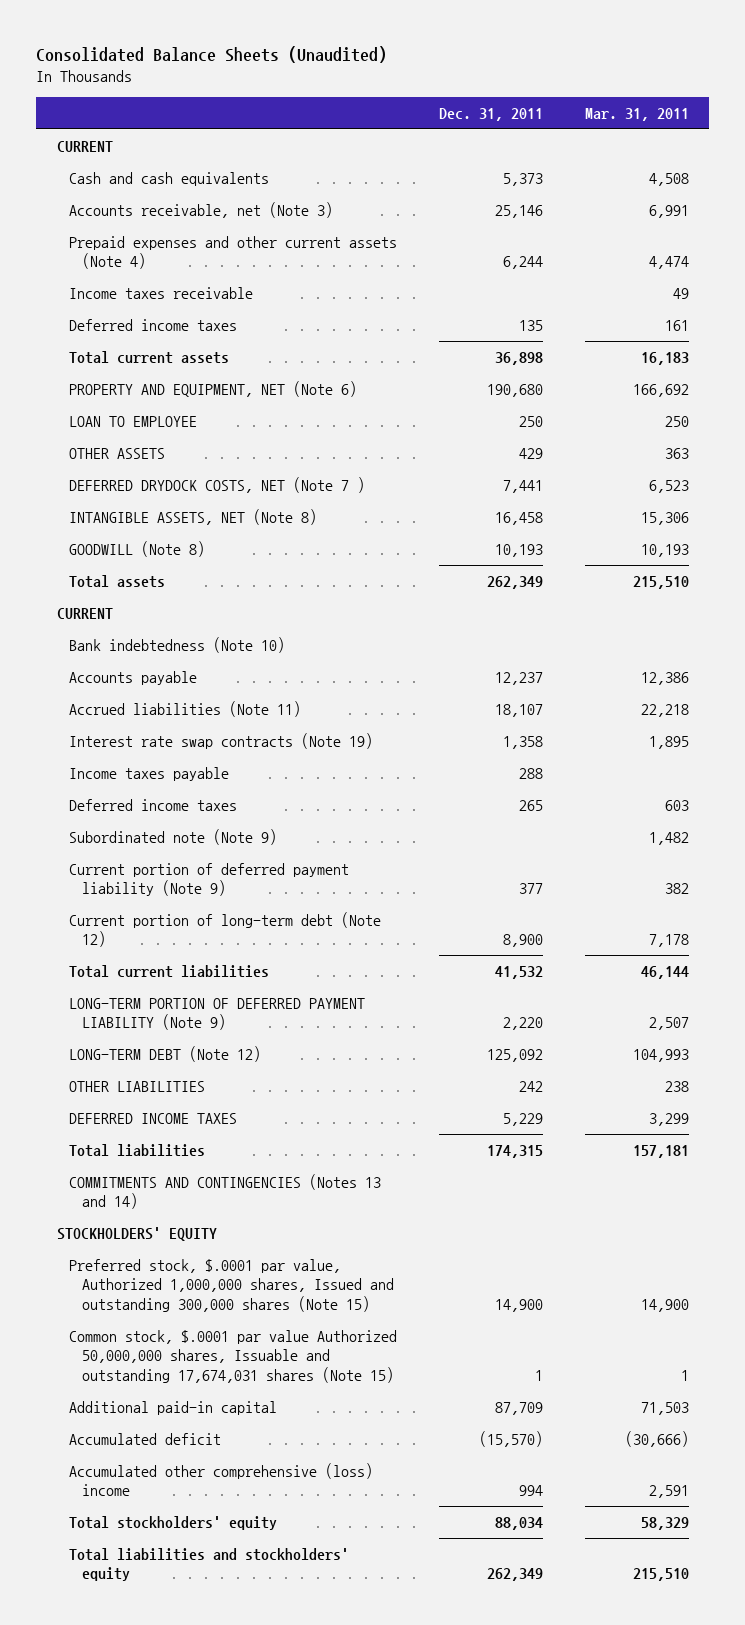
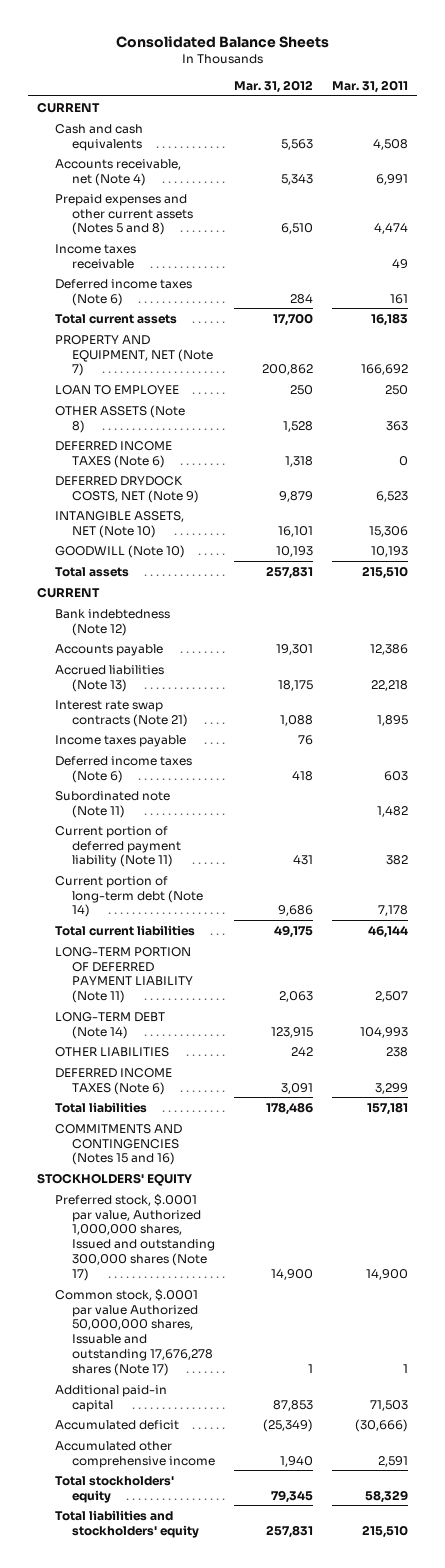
[35,46,387,64] Consolidated Balance Sheets (Unaudited) -> [115,35,329,48] Consolidated Balance Sheets
[439,107,544,121] Dec. 31, 2011 -> none
none -> [234,79,314,93] Mar. 31, 2012
[69,201,334,218] Accounts receivable, net (Note 3) -> [54,158,181,186] Accounts receivable, net (Note 4)
[69,235,398,270] Prepaid expenses and other current assets (Note 4) -> [54,193,194,236] Prepaid expenses and other current assets (Notes 5 and 8)
[69,318,238,331] Deferred income taxes -> [54,278,192,306] Deferred income taxes (Note 6)
[69,380,358,397] PROPERTY AND EQUIPMENT, NET (Note 6) -> [54,334,214,377] PROPERTY AND EQUIPMENT, NET (Note 7)
[69,447,166,459] OTHER ASSETS -> [54,404,185,433] OTHER ASSETS (Note 8)
none -> [54,440,172,468] DEFERRED INCOME TAXES (Note 6)
[69,476,366,493] DEFERRED DRYDOCK COSTS, NET (Note 7 ) -> [54,475,200,503] DEFERRED DRYDOCK COSTS, NET (Note 9)
[69,508,318,525] INTANGIBLE ASSETS, NET (Note 8) -> [54,510,184,538] INTANGIBLE ASSETS, NET (Note 10)
[69,540,206,557] GOODWILL (Note 8) -> [54,544,185,558] GOODWILL (Note 10)
[69,636,286,653] Bank indebtedness (Note 10) -> [54,608,170,636] Bank indebtedness (Note 12)
[69,700,302,717] Accrued liabilities (Note 11) -> [54,664,164,692] Accrued liabilities (Note 13)
[69,732,374,749] Interest rate swap contracts (Note 19) -> [54,699,189,727] Interest rate swap contracts (Note 21)
[69,798,238,811] Deferred income taxes -> [54,755,192,783] Deferred income taxes (Note 6)
[69,828,278,845] Subordinated note (Note 9) -> [54,790,170,818] Subordinated note (Note 11)
[69,862,350,897] Current portion of deferred payment liability (Note 9) -> [54,825,182,868] Current portion of deferred payment liability (Note 11)
[69,911,382,948] Current portion of long-term debt (Note 12) -> [54,875,204,918] Current portion of long-term debt (Note 14)
[69,997,366,1031] LONG-TERM PORTION OF DEFERRED PAYMENT LIABILITY (Note 9) -> [54,946,194,1004] LONG-TERM PORTION OF DEFERRED PAYMENT LIABILITY (Note 11)
[69,1045,262,1062] LONG-TERM DEBT (Note 12) -> [54,1011,165,1039] LONG-TERM DEBT (Note 14)
[69,1112,238,1124] DEFERRED INCOME TAXES -> [54,1067,172,1095] DEFERRED INCOME TAXES (Note 6)
[69,1173,382,1210] COMMITMENTS AND CONTINGENCIES (Notes 13 and 14) -> [54,1123,182,1166] COMMITMENTS AND CONTINGENCIES (Notes 15 and 16)
[69,1258,395,1312] Preferred stock, $.0001 par value, Authorized 1,000,000 shares, Issued and outstanding 300,000 shares (Note 15) -> [54,1193,216,1282] Preferred stock, $.0001 par value, Authorized 1,000,000 shares, Issued and outstanding 300,000 shares (Note 17)
[69,1329,398,1383] Common stock, $.0001 par value Authorized 50,000,000 shares, Issuable and outstanding 17,674,031 shares (Note 15) -> [54,1288,214,1377] Common stock, $.0001 par value Authorized 50,000,000 shares, Issuable and outstanding 17,676,278 shares (Note 17)
[69,1462,374,1497] Accumulated other comprehensive (loss) income -> [54,1440,216,1468] Accumulated other comprehensive income

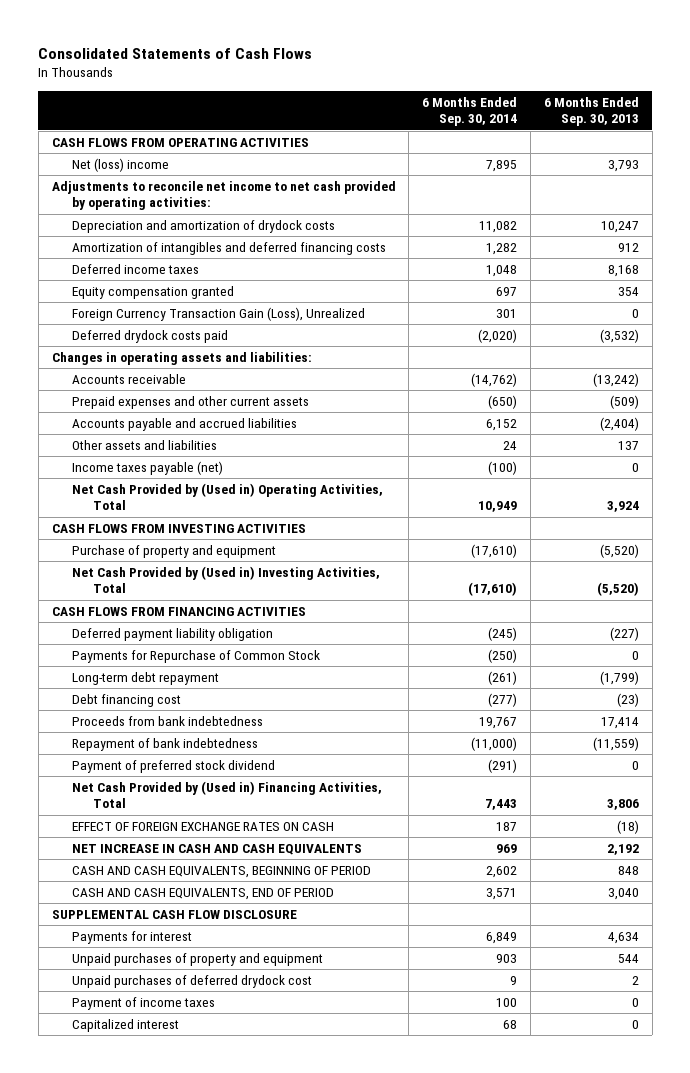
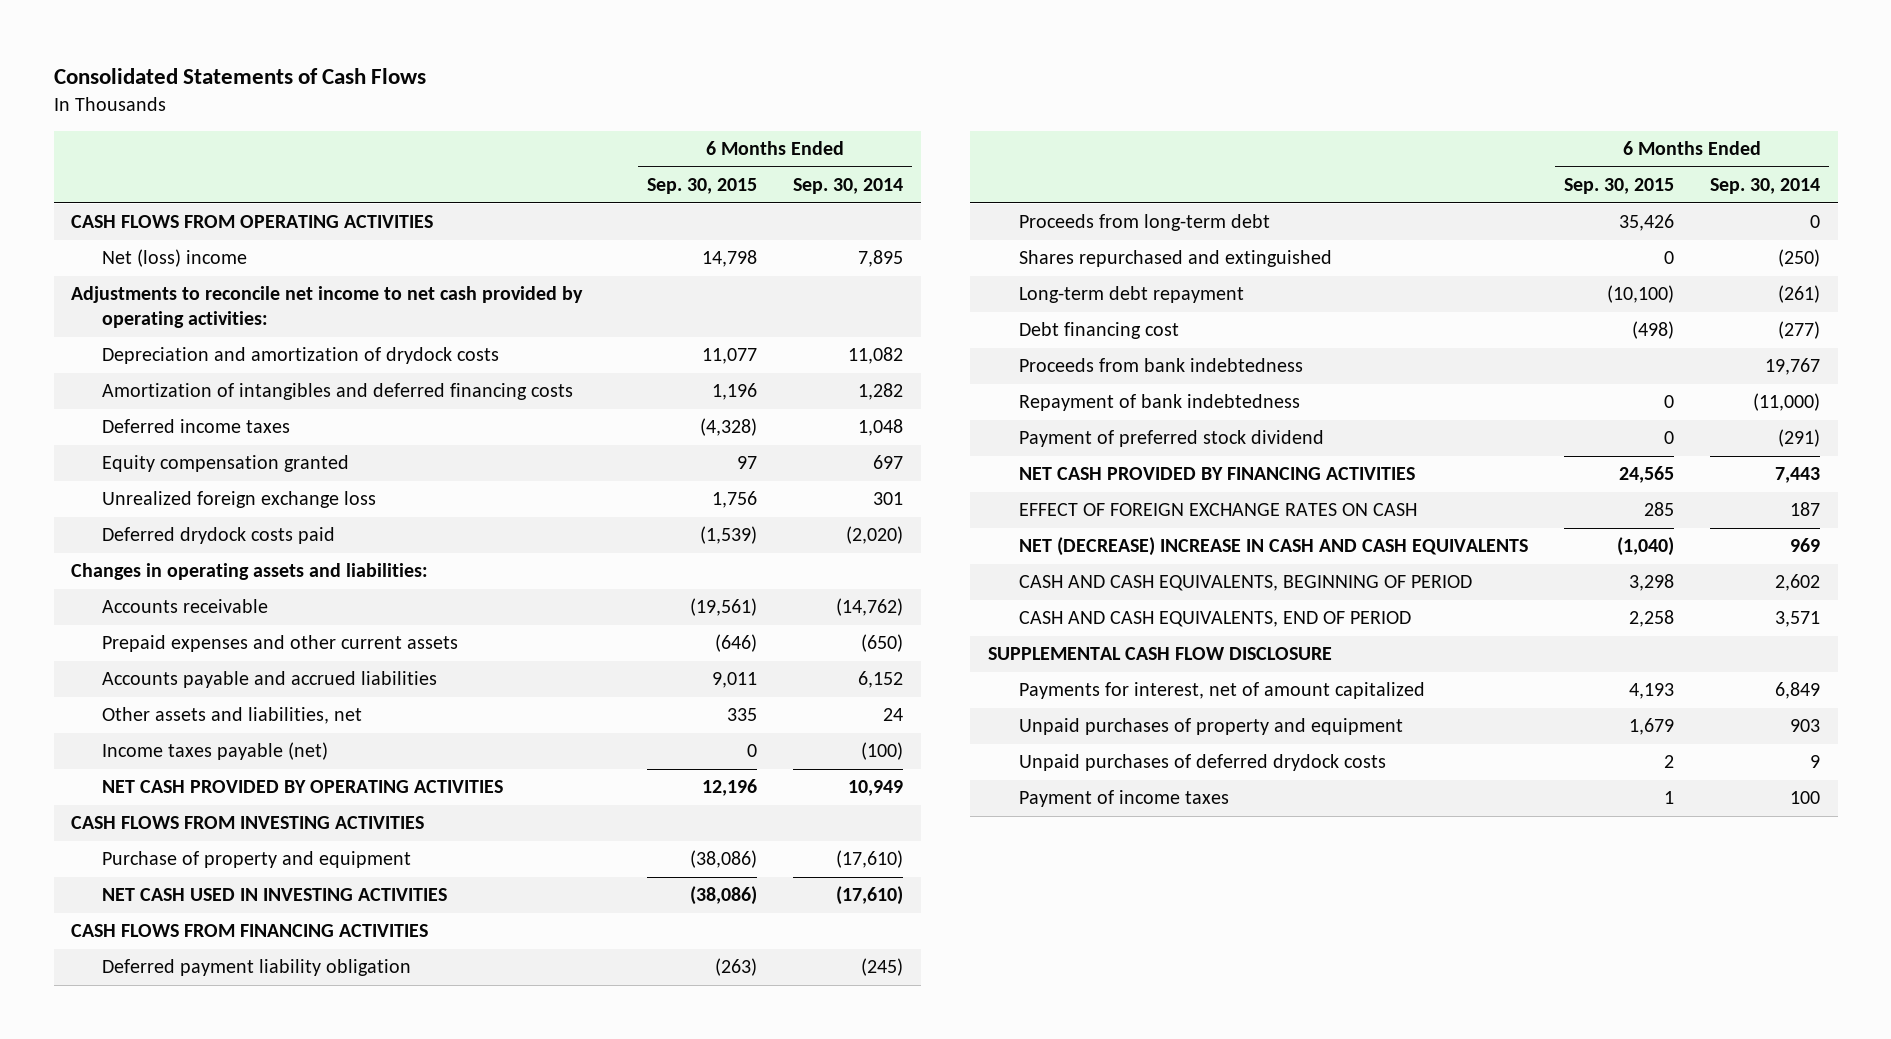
[543,96,639,127] 6 Months Ended Sep. 30, 2013 -> none
none -> [647,178,758,195] Sep. 30, 2015
[72,306,366,321] Foreign Currency Transaction Gain (Loss), Unrealized -> [102,491,377,509] Unrealized foreign exchange loss
[72,439,218,450] Other assets and liabilities -> [102,707,363,725] Other assets and liabilities, net
[72,482,384,511] Net Cash Provided by (Used in) Operating Activities, Total -> [102,780,504,794] NET CASH PROVIDED BY OPERATING ACTIVITIES
[72,565,381,594] Net Cash Provided by (Used in) Investing Activities, Total -> [102,888,448,902] NET CASH USED IN INVESTING ACTIVITIES
none -> [1018,214,1270,232] Proceeds from long-term debt
[72,649,321,663] Payments for Repurchase of Common Stock -> [1018,250,1332,268] Shares repurchased and extinguished
[72,780,383,809] Net Cash Provided by (Used in) Financing Activities, Total -> [1018,467,1415,481] NET CASH PROVIDED BY FINANCING ACTIVITIES
[72,843,363,855] NET INCREASE IN CASH AND CASH EQUIVALENTS -> [1018,537,1528,557] NET (DECREASE) INCREASE IN CASH AND CASH EQUIVALENTS
[72,930,193,944] Payments for interest -> [1018,682,1425,700] Payments for interest, net of amount capitalized
[72,974,313,988] Unpaid purchases of deferred drydock cost -> [1018,754,1386,772] Unpaid purchases of deferred drydock costs
[72,1018,180,1032] Capitalized interest -> none

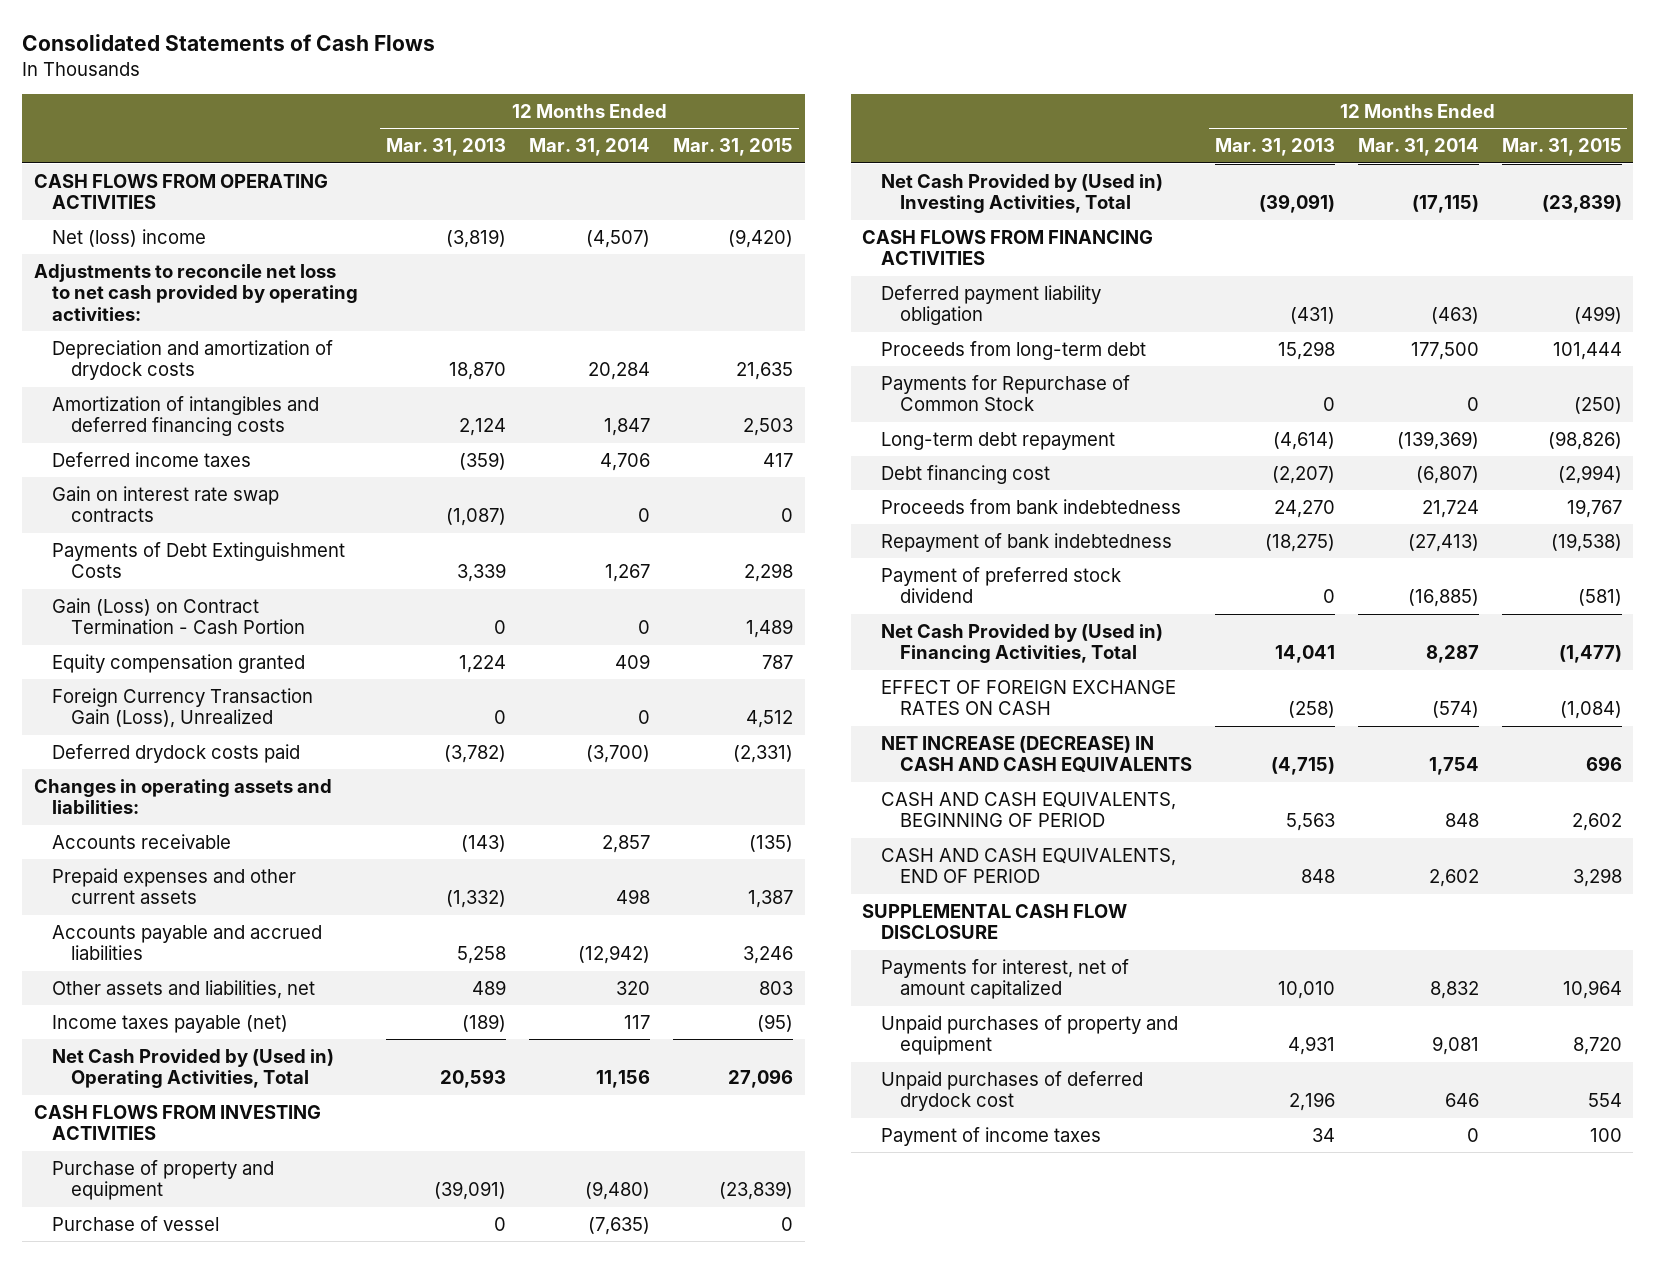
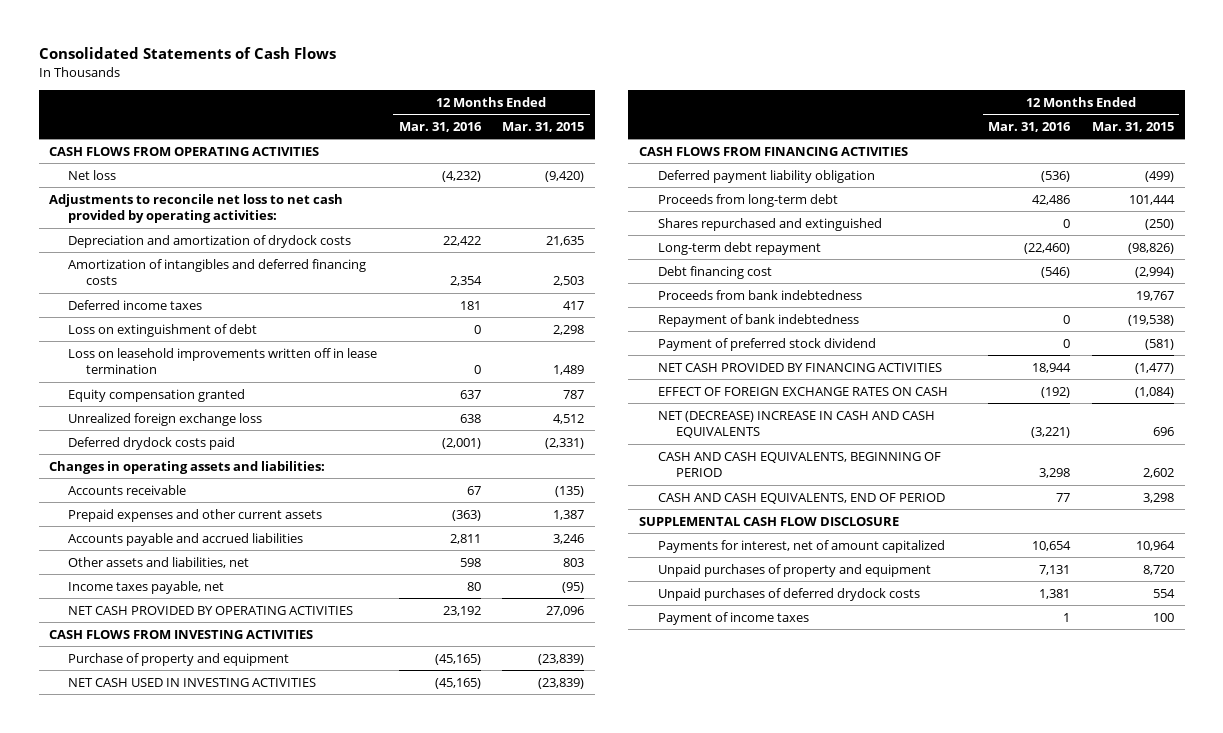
[386,138,507,157] Mar. 31, 2013 -> none
[529,138,651,157] Mar. 31, 2014 -> none
none -> [398,121,482,132] Mar. 31, 2016
[52,228,207,247] Net (loss) income -> [67,169,116,180] Net loss
[52,485,280,523] Gain on interest rate swap contracts -> none
[52,541,346,579] Payments of Debt Extinguishment Costs -> [67,323,257,337] Loss on extinguishment of debt
[52,597,306,635] Gain (Loss) on Contract Termination - Cash Portion -> [67,347,377,375] Loss on leasehold improvements written off in lease termination
[52,687,314,729] Foreign Currency Transaction Gain (Loss), Unrealized -> [67,412,262,426] Unrealized foreign exchange loss
[52,1014,289,1033] Income taxes payable (net) -> [67,580,224,594] Income taxes payable, net
[52,1048,335,1089] Net Cash Provided by (Used in) Operating Activities, Total -> [67,605,353,615] NET CASH PROVIDED BY OPERATING ACTIVITIES
[52,1215,220,1231] Purchase of vessel -> none
[880,173,1163,214] Net Cash Provided by (Used in) Investing Activities, Total -> [67,677,316,687] NET CASH USED IN INVESTING ACTIVITIES
[880,374,1130,412] Payments for Repurchase of Common Stock -> [657,217,882,231] Shares repurchased and extinguished
[880,623,1163,664] Net Cash Provided by (Used in) Financing Activities, Total -> [657,362,942,372] NET CASH PROVIDED BY FINANCING ACTIVITIES
[880,735,1192,773] NET INCREASE (DECREASE) IN CASH AND CASH EQUIVALENTS -> [657,410,935,439] NET (DECREASE) INCREASE IN CASH AND CASH EQUIVALENTS
[880,1070,1143,1112] Unpaid purchases of deferred drydock cost -> [657,587,920,601] Unpaid purchases of deferred drydock costs

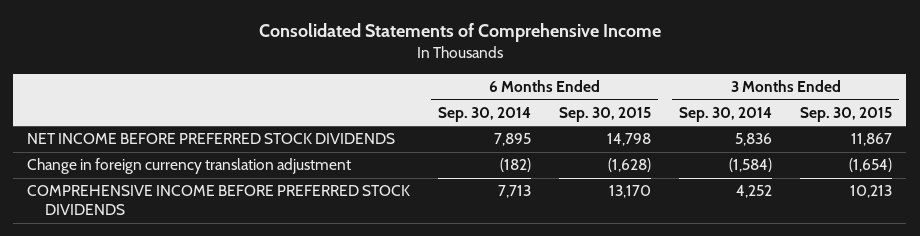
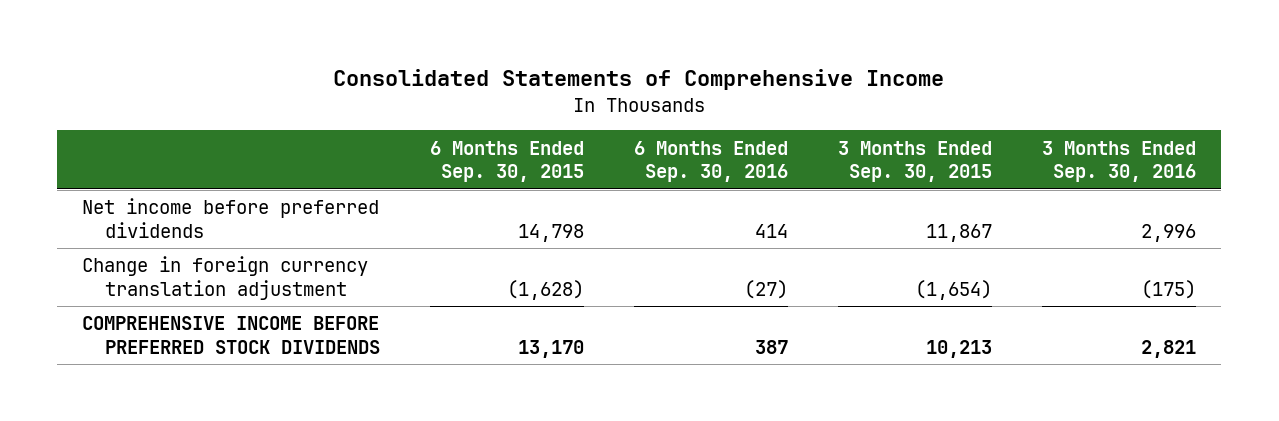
[438,106,532,122] Sep. 30, 2014 -> none
[679,106,773,122] Sep. 30, 2014 -> none
none -> [634,140,789,183] 6 Months Ended Sep. 30, 2016
none -> [1042,140,1197,183] 3 Months Ended Sep. 30, 2016
[27,133,396,145] NET INCOME BEFORE PREFERRED STOCK DIVIDENDS -> [82,198,380,238] Net income before preferred dividends

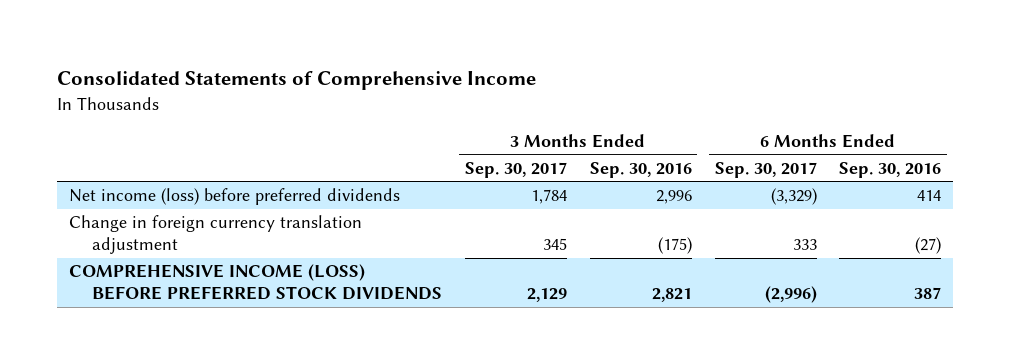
[430,140,585,183] 6 Months Ended Sep. 30, 2015 -> none
[838,140,993,183] 3 Months Ended Sep. 30, 2015 -> none
none -> [464,161,567,178] Sep. 30, 2017
none -> [714,161,817,178] Sep. 30, 2017
[82,198,380,238] Net income before preferred dividends -> [68,188,400,206] Net income (loss) before preferred dividends
[82,316,381,354] COMPREHENSIVE INCOME BEFORE PREFERRED STOCK DIVIDENDS -> [68,264,443,301] COMPREHENSIVE INCOME (LOSS) BEFORE PREFERRED STOCK DIVIDENDS

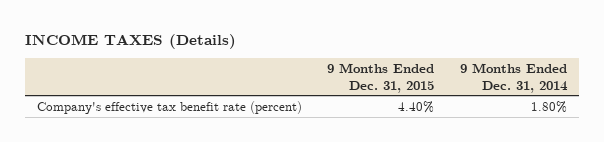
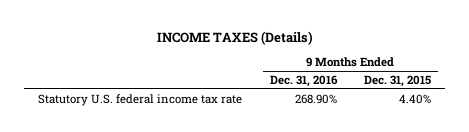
[459,62,568,93] 9 Months Ended Dec. 31, 2014 -> none
none -> [269,75,338,88] Dec. 31, 2016
[37,100,303,114] Company's effective tax benefit rate (percent) -> [37,93,242,106] Statutory U.S. federal income tax rate

